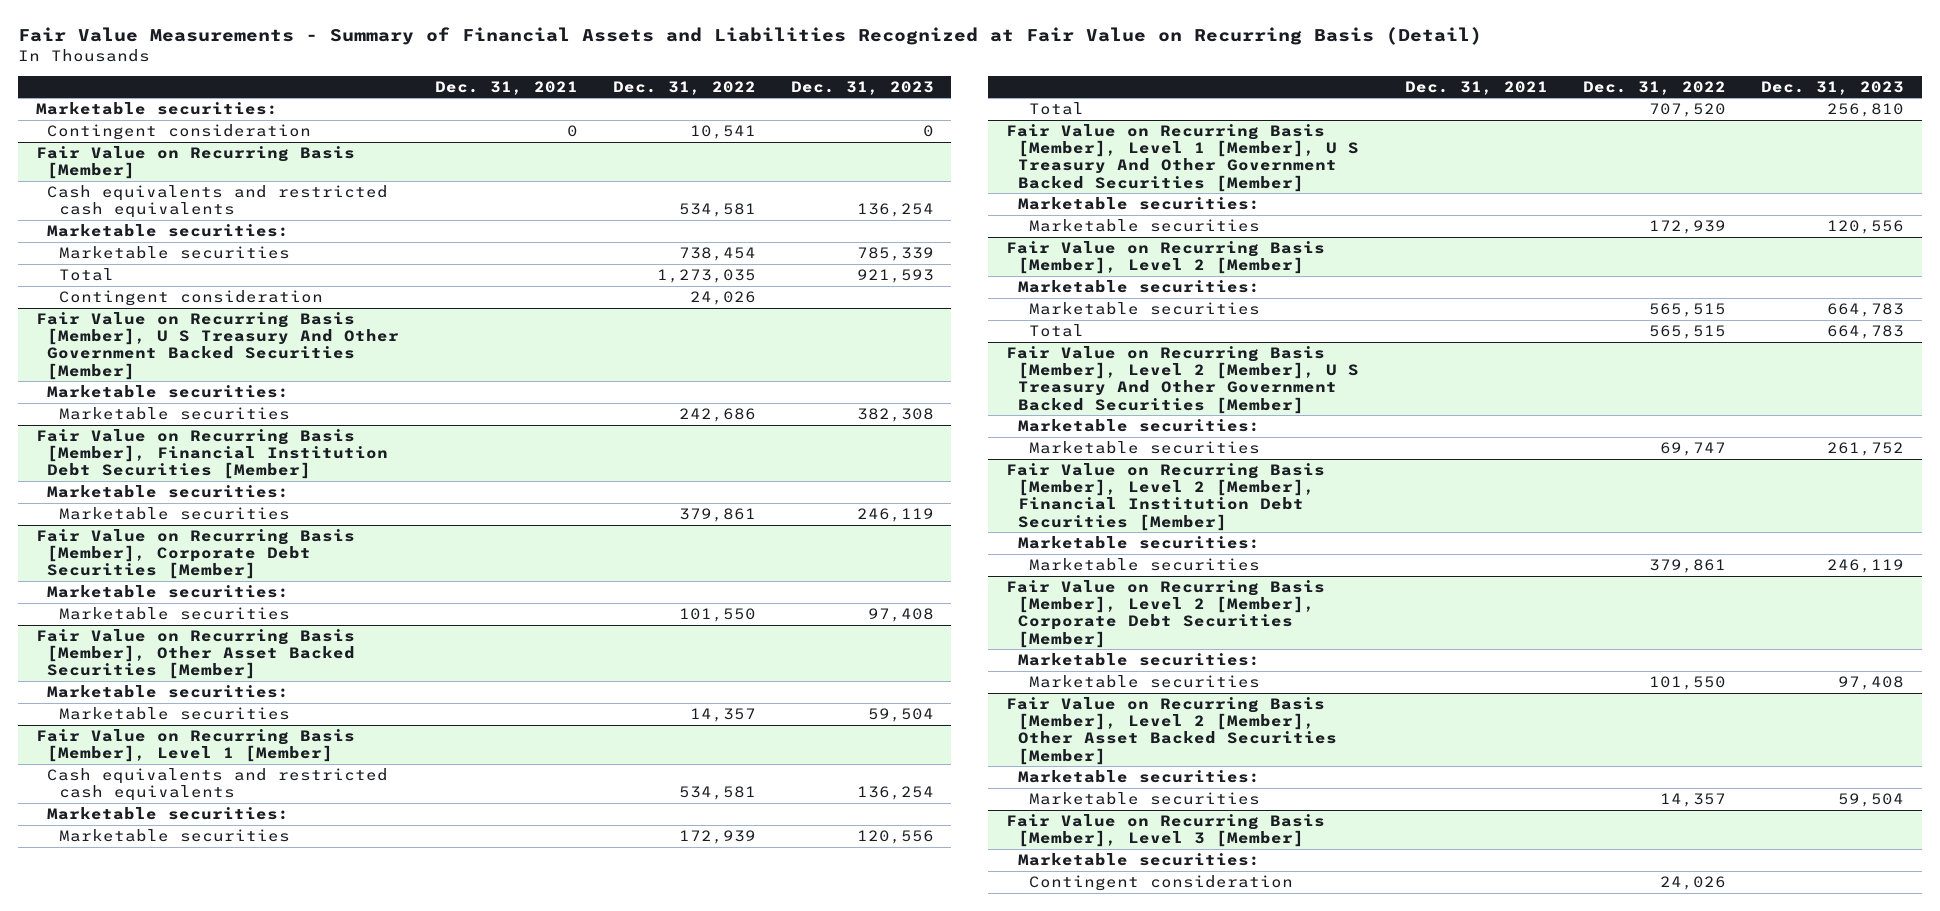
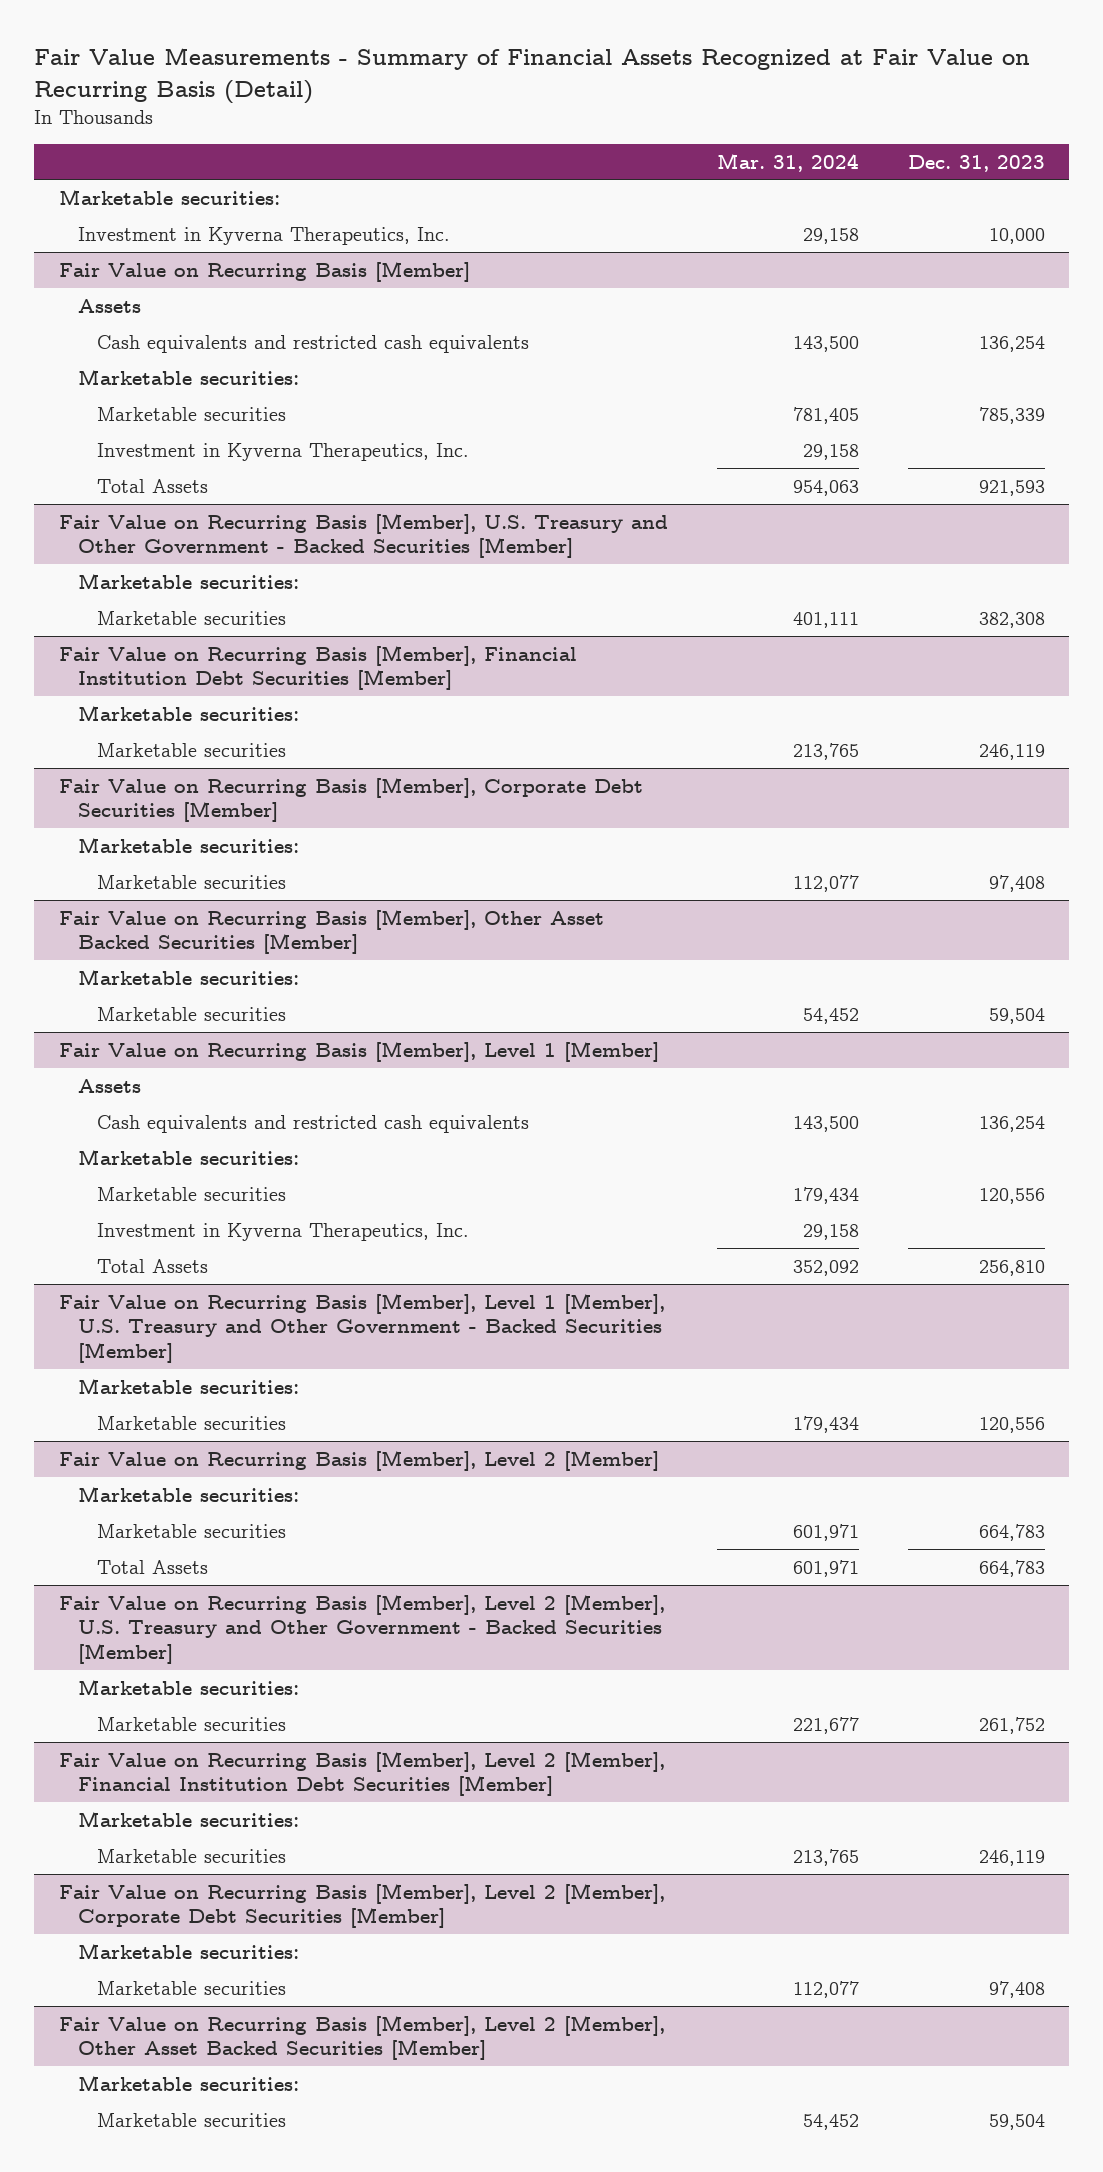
[18,27,1483,46] Fair Value Measurements - Summary of Financial Assets and Liabilities Recognized at Fair Value on Recurring Basis (Detail) -> [34,48,1031,104] Fair Value Measurements - Summary of Financial Assets Recognized at Fair Value on Recurring Basis (Detail)
[434,80,578,95] Dec. 31, 2021 -> none
[612,80,756,95] Dec. 31, 2022 -> none
none -> [716,152,859,172] Mar. 31, 2024
[47,123,312,140] Contingent consideration -> none
none -> [77,226,450,245] Investment in Kyverna Therapeutics, Inc.
none -> [77,298,141,313] Assets
[59,289,324,306] Contingent consideration -> none
none -> [96,442,469,461] Investment in Kyverna Therapeutics, Inc.
[59,267,115,281] Total -> [96,478,208,493] Total Assets
[35,311,400,380] Fair Value on Recurring Basis [Member], U S Treasury And Other Government Backed Securities [Member] -> [58,512,668,559] Fair Value on Recurring Basis [Member], U.S. Treasury and Other Government - Backed Securities [Member]
none -> [77,1078,141,1093] Assets
none -> [96,1222,469,1241] Investment in Kyverna Therapeutics, Inc.
[1029,101,1085,115] Total -> [96,1258,208,1273] Total Assets
[1005,123,1359,192] Fair Value on Recurring Basis [Member], Level 1 [Member], U S Treasury And Other Government Backed Securities [Member] -> [58,1292,665,1363] Fair Value on Recurring Basis [Member], Level 1 [Member], U.S. Treasury and Other Government - Backed Securities [Member]
[1029,323,1085,337] Total -> [96,1559,208,1574] Total Assets
[1005,345,1359,414] Fair Value on Recurring Basis [Member], Level 2 [Member], U S Treasury And Other Government Backed Securities [Member] -> [58,1593,665,1664] Fair Value on Recurring Basis [Member], Level 2 [Member], U.S. Treasury and Other Government - Backed Securities [Member]
[1005,813,1325,848] Fair Value on Recurring Basis [Member], Level 3 [Member] -> none
[1017,852,1260,866] Marketable securities: -> none
[1029,874,1294,891] Contingent consideration -> none

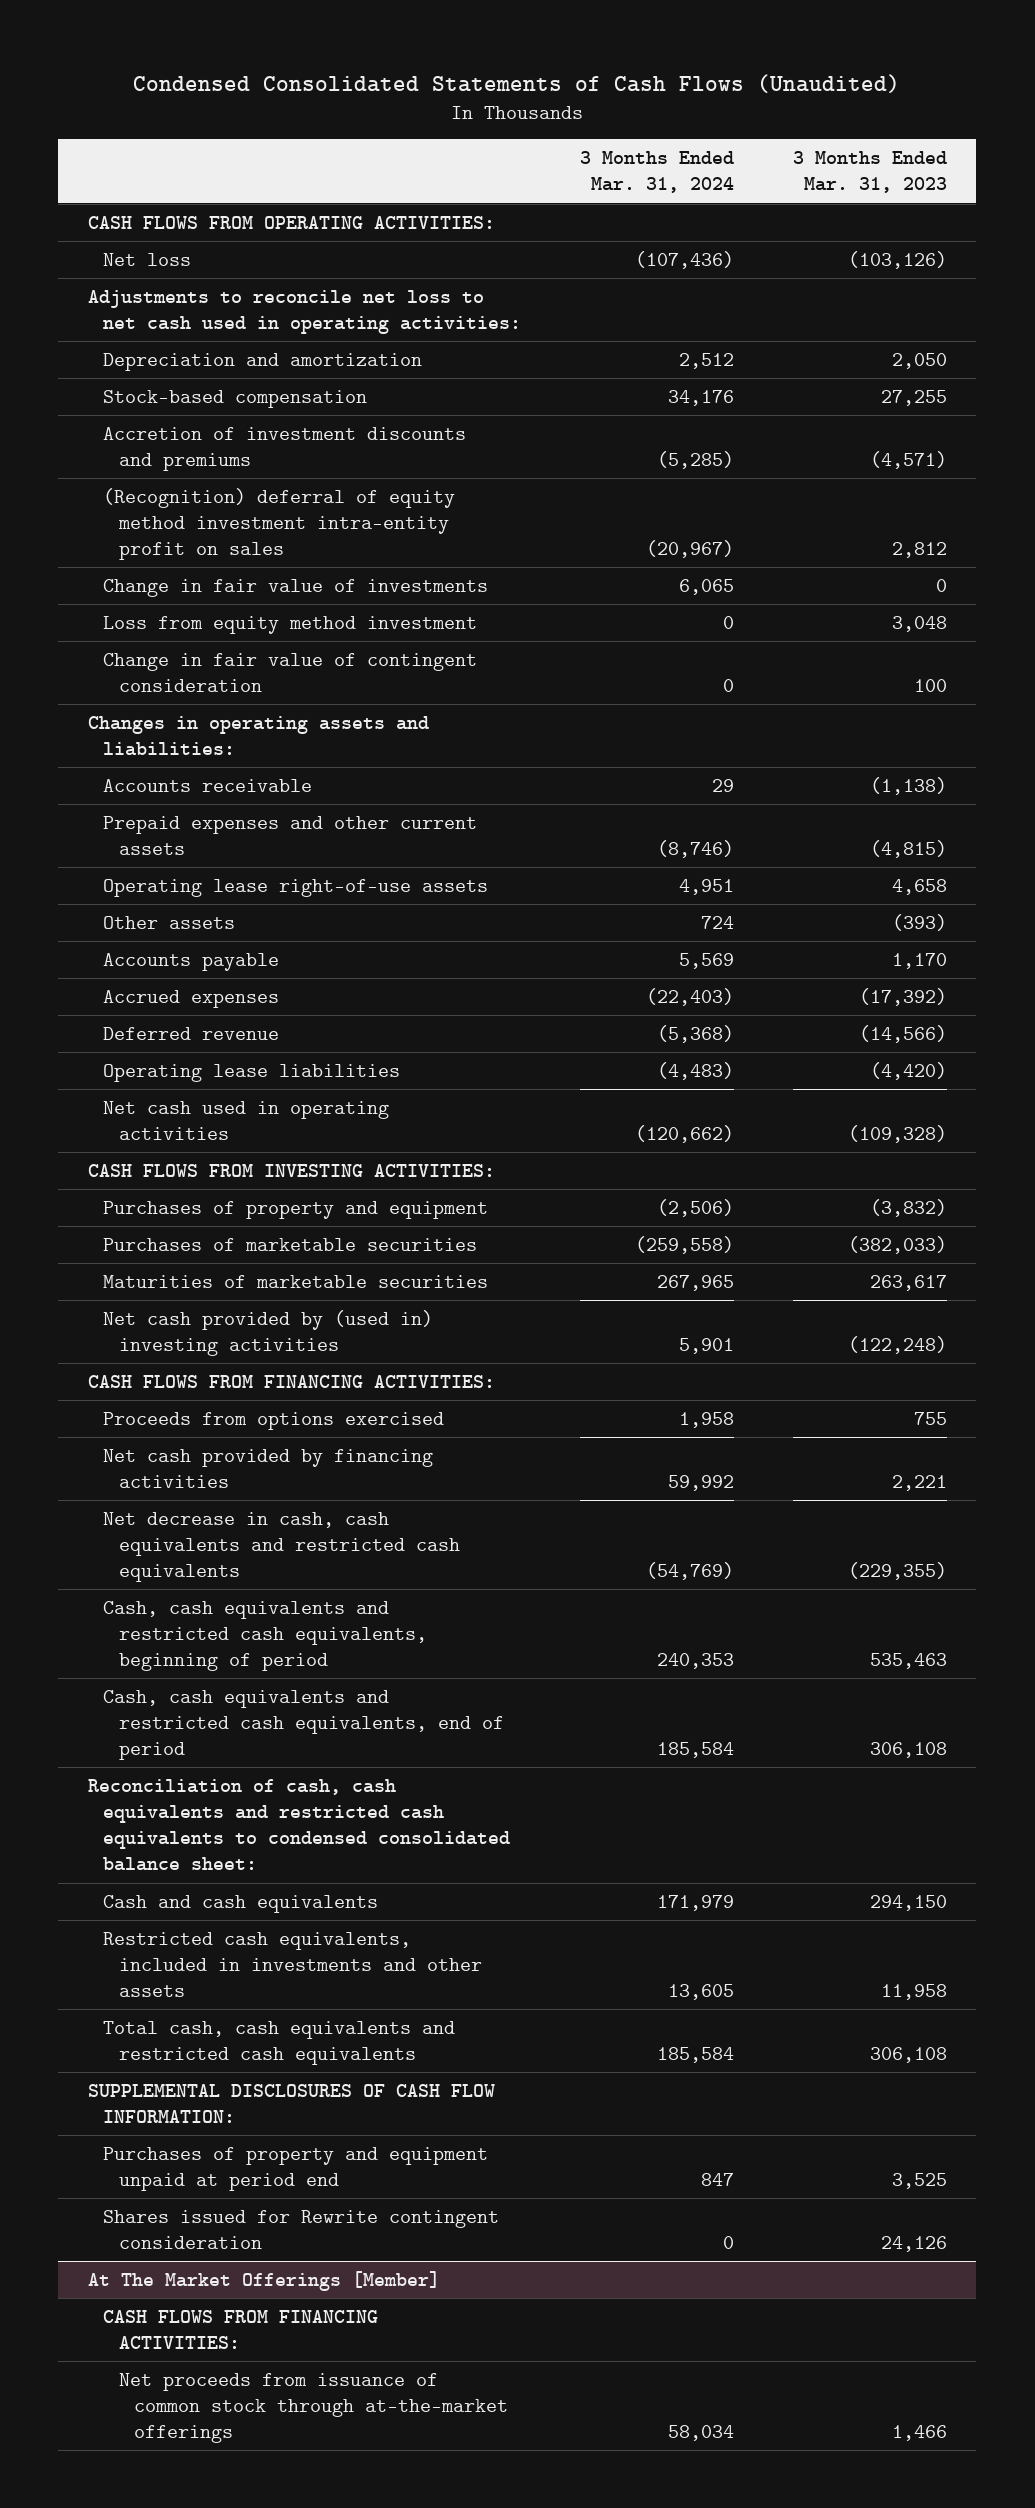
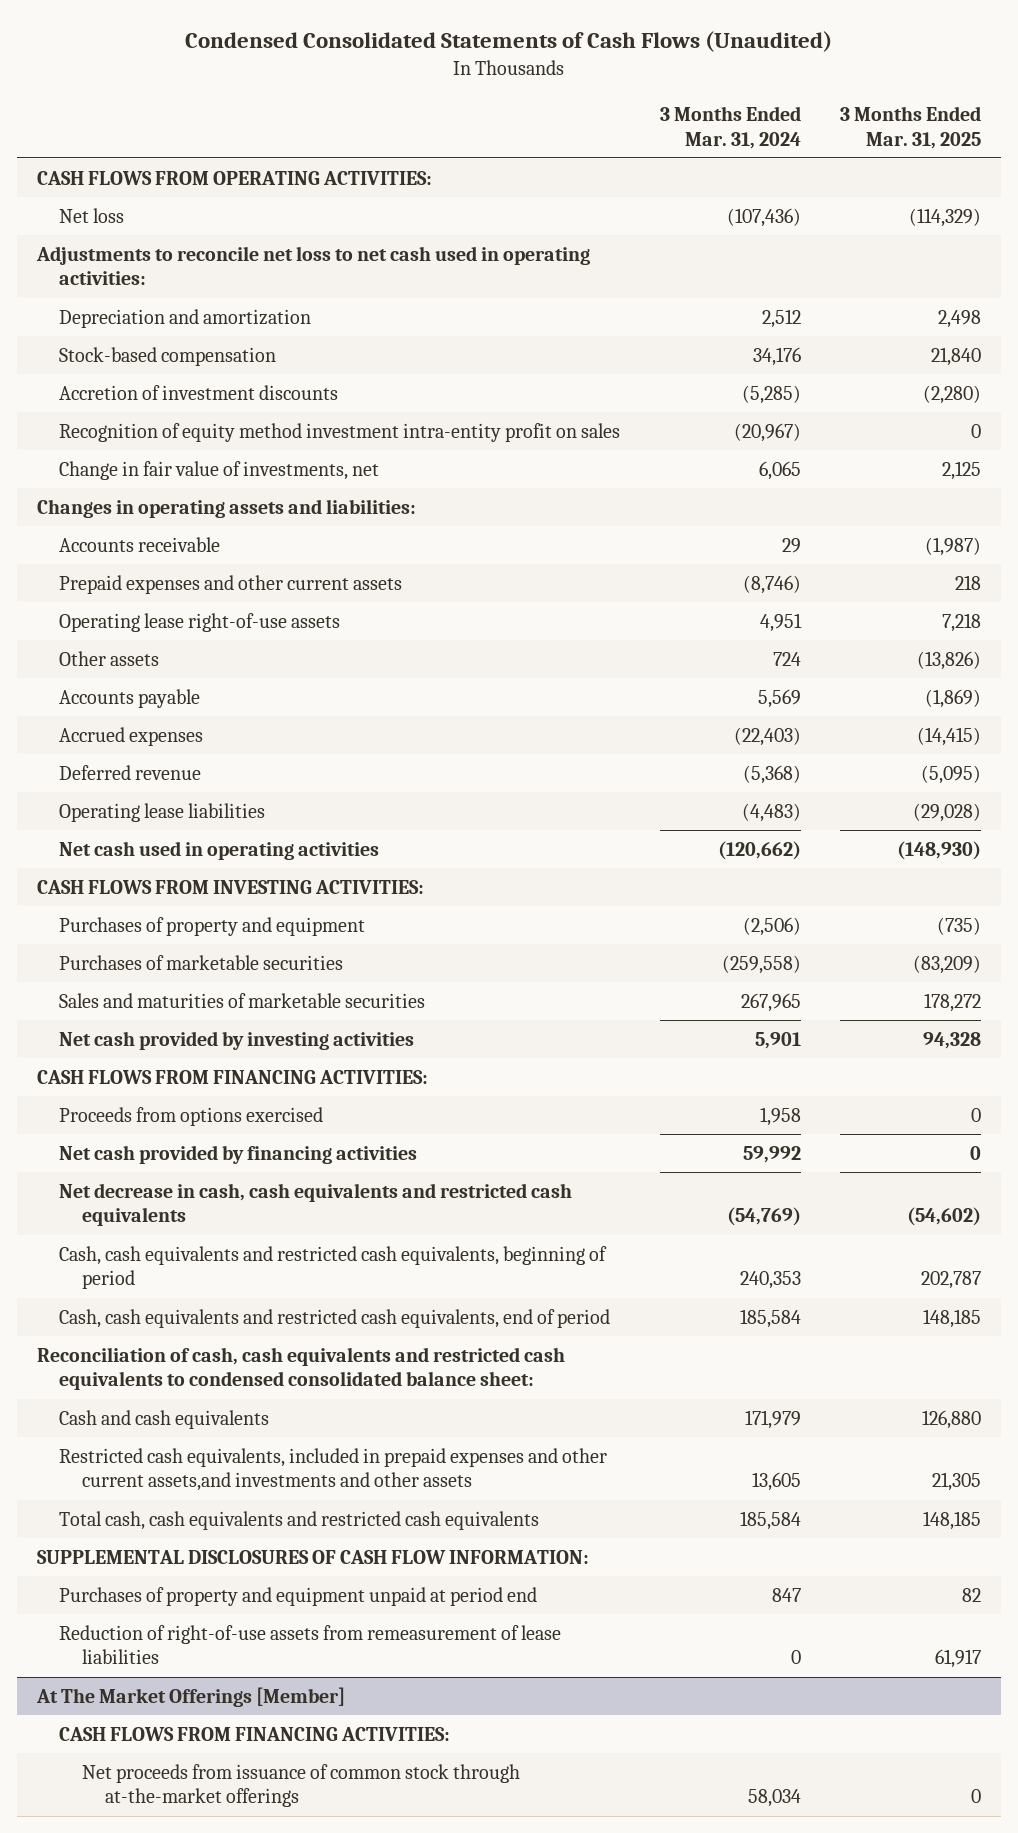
[793,151,948,194] 3 Months Ended Mar. 31, 2023 -> none
none -> [840,106,982,149] 3 Months Ended Mar. 31, 2025
[103,615,478,634] Loss from equity method investment -> none
[103,652,478,693] Change in fair value of contingent consideration -> none
[103,426,467,472] Accretion of investment discounts and premiums -> [59,384,339,400] Accretion of investment discounts
[103,487,456,561] (Recognition) deferral of equity method investment intra-entity profit on sales -> [59,422,621,442] Recognition of equity method investment intra-entity profit on sales
[103,578,489,597] Change in fair value of investments -> [59,460,380,480] Change in fair value of investments, net
[103,1274,489,1288] Maturities of marketable securities -> [59,992,426,1008] Sales and maturities of marketable securities
[103,1309,434,1357] Net cash provided by (used in) investing activities -> [59,1030,415,1050] Net cash provided by investing activities
[103,1931,482,1998] Restricted cash equivalents, included in investments and other assets -> [59,1447,608,1492] Restricted cash equivalents, included in prepaid expenses and other current assets,and investments and other assets
[103,2209,500,2250] Shares issued for Rewrite contingent consideration -> none
none -> [59,1624,562,1665] Reduction of right-of-use assets from remeasurement of lease liabilities

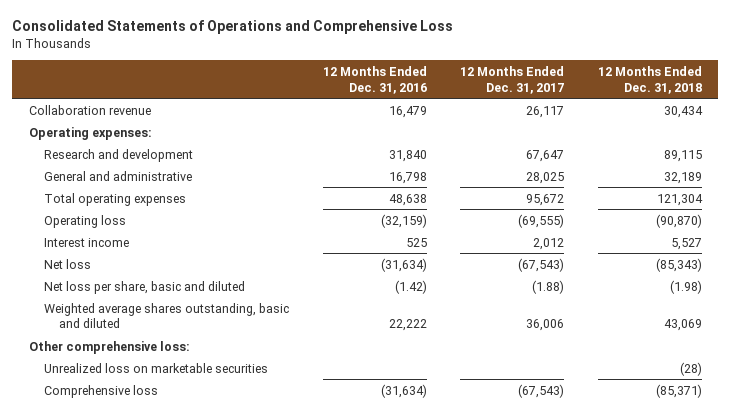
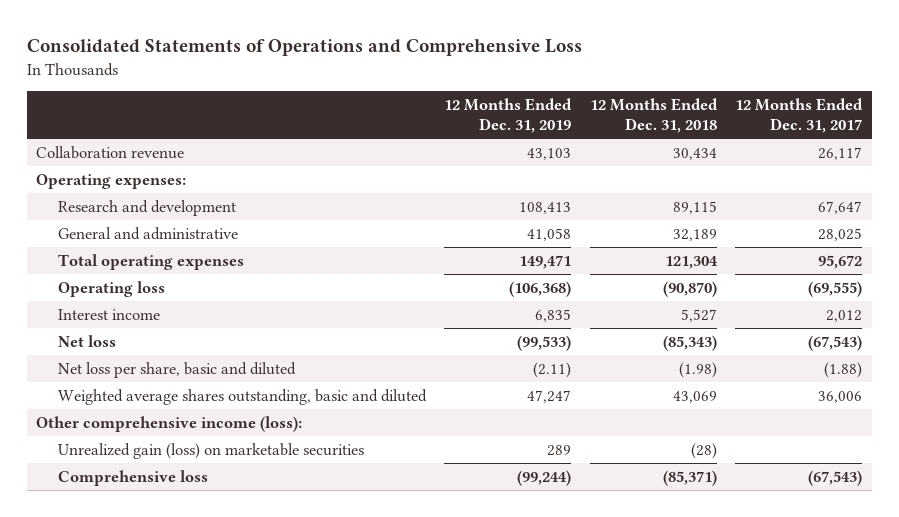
[322,66,427,94] 12 Months Ended Dec. 31, 2016 -> none
none -> [444,97,573,134] 12 Months Ended Dec. 31, 2019
[28,340,190,354] Other comprehensive loss: -> [36,415,303,432] Other comprehensive income (loss):
[44,362,269,373] Unrealized loss on marketable securities -> [57,442,364,459] Unrealized gain (loss) on marketable securities

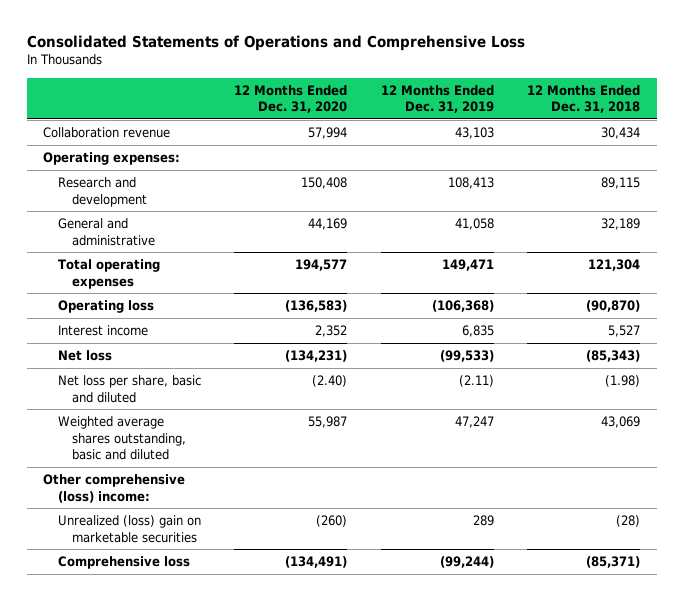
[735,97,864,134] 12 Months Ended Dec. 31, 2017 -> none
none -> [234,84,348,114] 12 Months Ended Dec. 31, 2020
[36,415,303,432] Other comprehensive income (loss): -> [43,474,186,503] Other comprehensive (loss) income:
[57,442,364,459] Unrealized gain (loss) on marketable securities -> [57,515,201,543] Unrealized (loss) gain on marketable securities

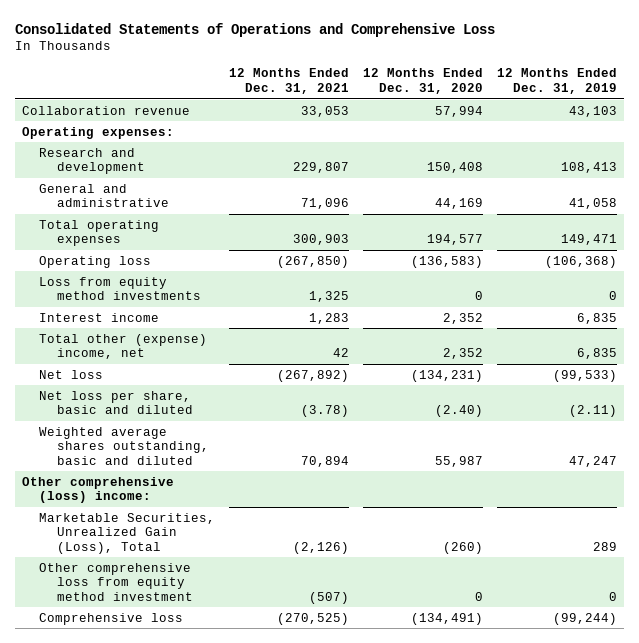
[526,84,640,114] 12 Months Ended Dec. 31, 2018 -> none
none -> [229,68,350,95] 12 Months Ended Dec. 31, 2021
none -> [39,276,202,301] Loss from equity method investments
none -> [39,333,208,360] Total other (expense) income, net
[57,515,201,543] Unrealized (loss) gain on marketable securities -> [39,512,216,554] Marketable Securities, Unrealized Gain (Loss), Total
none -> [39,562,194,601] Other comprehensive loss from equity method investment

